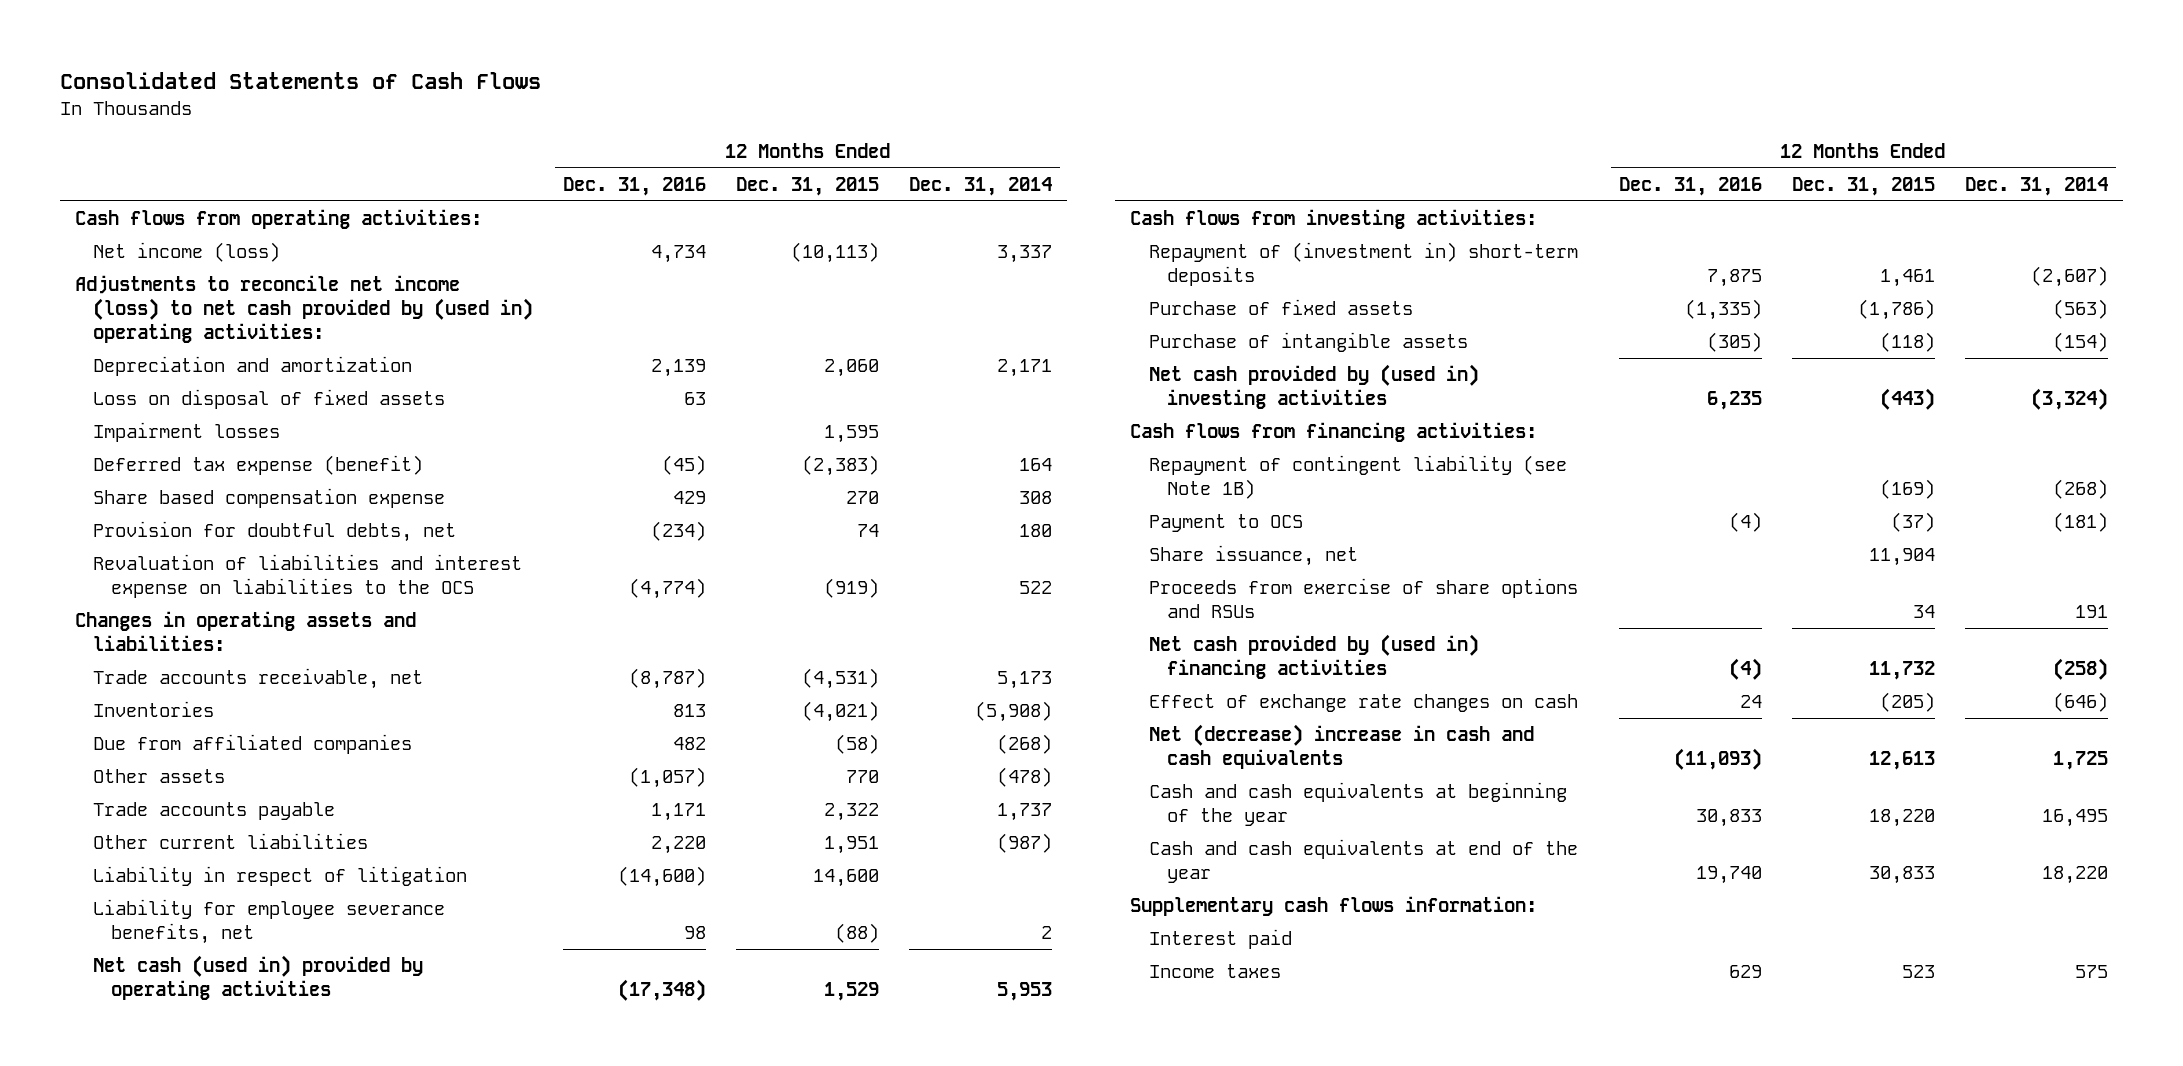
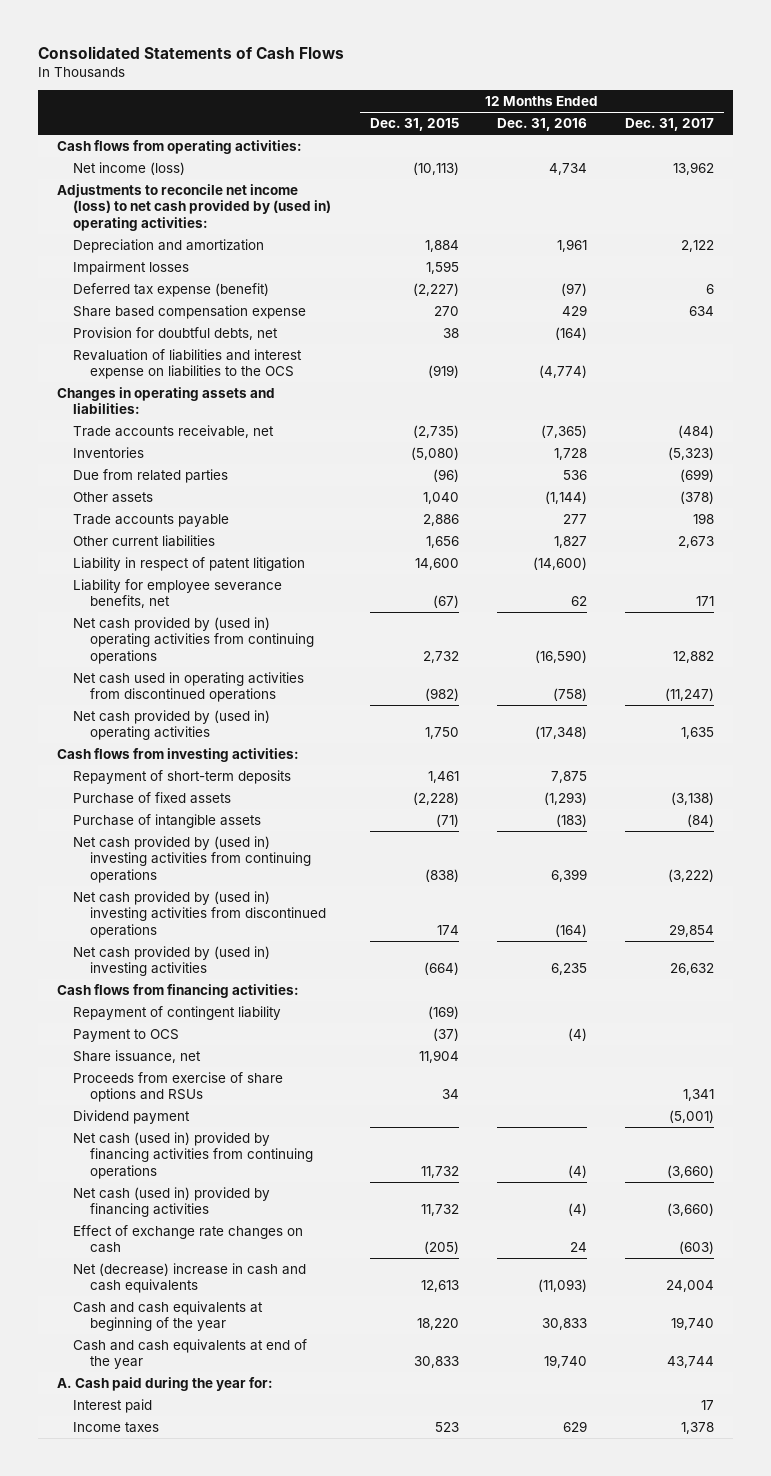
[909,176,1053,196] Dec. 31, 2014 -> none
none -> [625,118,715,132] Dec. 31, 2017
[92,389,445,410] Loss on disposal of fixed assets -> none
[651,359,707,378] 2,139 -> [557,238,588,252] 1,961
[824,359,880,378] 2,060 -> [424,239,459,252] 1,884
[662,455,707,476] (45) -> [561,282,588,296] (97)
[802,455,880,477] (2,383) -> [412,282,459,296] (2,227)
[651,521,707,542] (234) -> [555,326,588,340] (164)
[857,524,880,538] 74 -> [442,327,459,338] 38
[92,734,412,755] Due from affiliated companies -> none
[629,668,707,690] (8,787) -> [541,424,588,438] (7,365)
[802,668,880,690] (4,531) -> [412,424,459,438] (2,735)
[673,704,707,718] 813 -> [554,447,588,460] 1,728
[802,701,880,723] (4,021) -> [410,446,459,460] (5,080)
none -> [73,468,229,483] Due from related parties
[629,767,707,789] (1,057) -> [545,490,588,504] (1,144)
[846,770,880,784] 770 -> [422,491,459,504] 1,040
[651,803,707,822] 1,171 -> [563,513,588,524] 277
[824,803,880,822] 2,322 -> [422,513,459,526] 2,886
[651,836,707,855] 2,220 -> [554,535,588,548] 1,827
[824,836,880,855] 1,951 -> [425,535,459,548] 1,656
[92,866,467,887] Liability in respect of litigation -> [73,556,306,571] Liability in respect of patent litigation
[684,925,707,939] 98 -> [571,596,588,607] 62
[835,922,880,943] (88) -> [432,595,459,609] (67)
[92,955,423,1000] Net cash (used in) provided by operating activities -> [73,616,314,664] Net cash provided by (used in) operating activities from continuing operations
[618,978,707,1001] (17,348) -> [535,649,588,663] (16,590)
[824,981,880,1001] 1,529 -> [422,650,459,663] 2,732
none -> [73,671,305,703] Net cash used in operating activities from discontinued operations
none -> [73,709,271,741] Net cash provided by (used in) operating activities
[1148,242,1578,286] Repayment of (investment in) short-term deposits -> [73,769,292,784] Repayment of short-term deposits
[1684,299,1762,321] (1,335) -> [544,791,588,805] (1,293)
[1857,299,1935,321] (1,786) -> [412,791,459,805] (2,228)
[1706,332,1762,353] (305) -> [556,813,588,827] (183)
[1879,332,1935,353] (118) -> [435,813,459,827] (71)
none -> [73,835,311,883] Net cash provided by (used in) investing activities from continuing operations
none -> [73,890,326,938] Net cash provided by (used in) investing activities from discontinued operations
[1879,387,1935,410] (443) -> [423,962,459,976] (664)
[1148,455,1567,499] Repayment of contingent liability (see Note 1B) -> [73,1005,282,1020] Repayment of contingent liability
none -> [73,1109,191,1124] Dividend payment
[1148,634,1479,679] Net cash provided by (used in) financing activities -> [73,1131,313,1179] Net cash (used in) provided by financing activities from continuing operations
none -> [73,1186,271,1218] Net cash (used in) provided by financing activities
[1130,896,1538,917] Supplementary cash flows information: -> none
none -> [57,1376,274,1391] A. Cash paid during the year for:

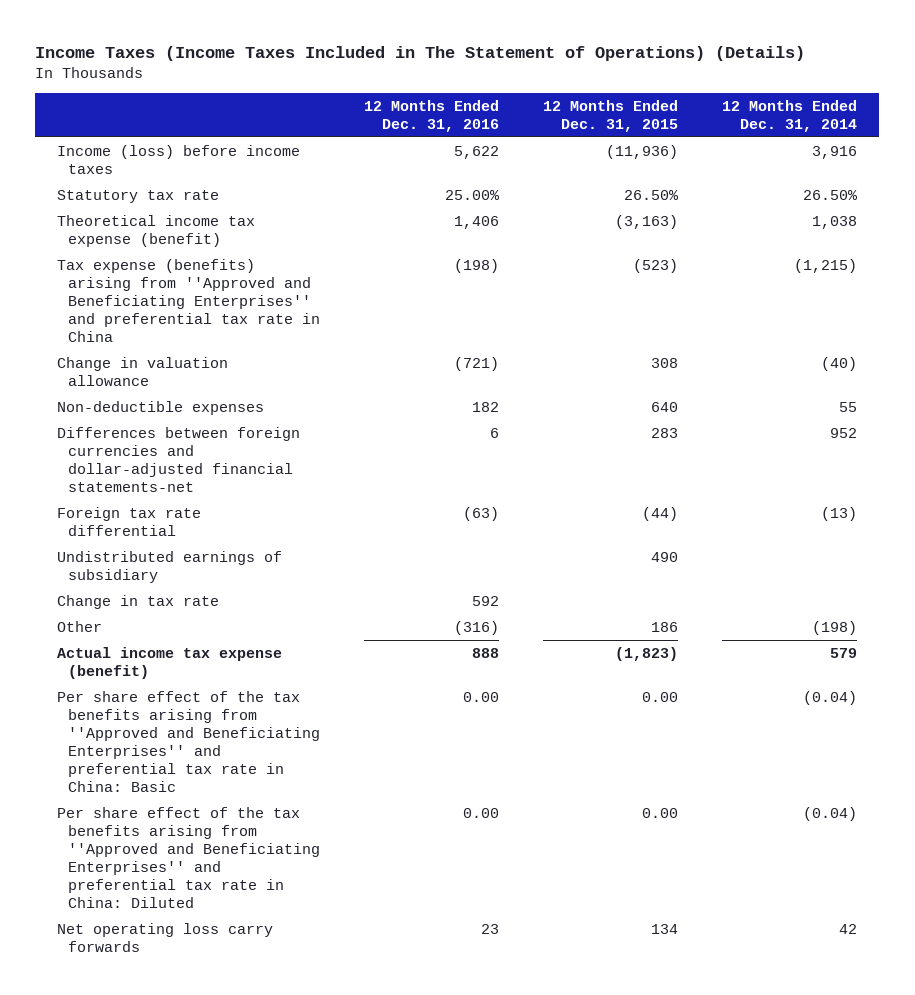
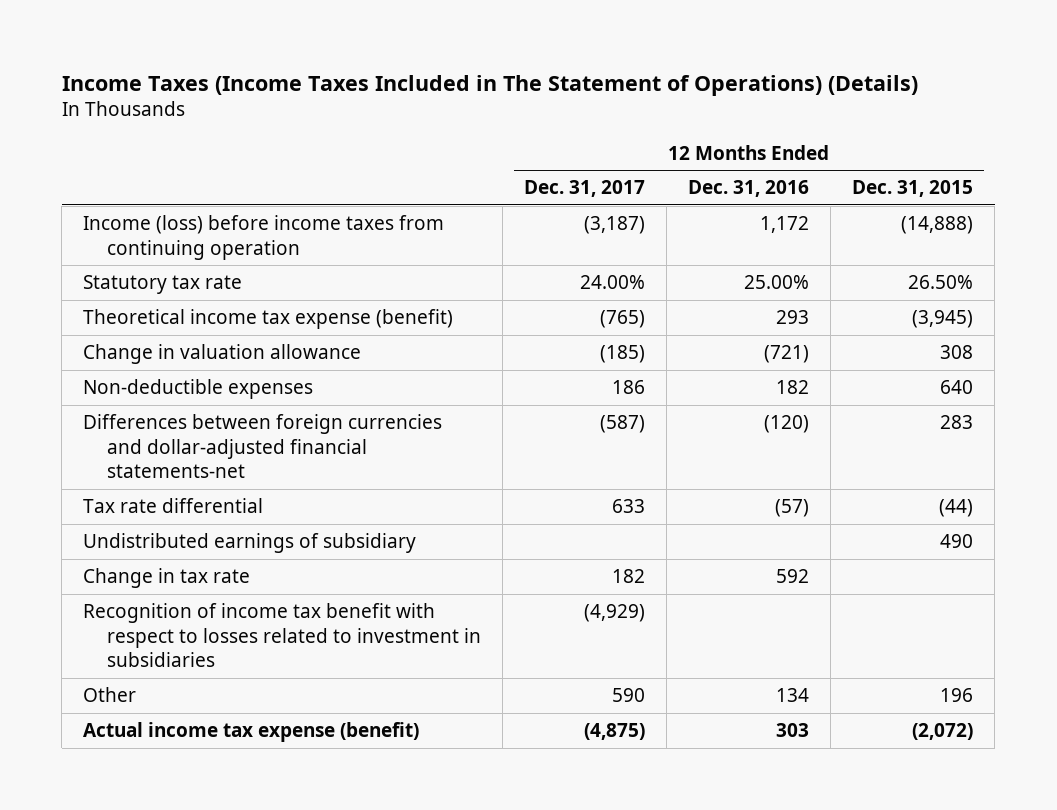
[722,99,858,132] 12 Months Ended Dec. 31, 2014 -> none
none -> [524,180,646,198] Dec. 31, 2017
[57,144,301,174] Income (loss) before income taxes -> [83,215,445,260] Income (loss) before income taxes from continuing operation
[453,145,499,159] 5,622 -> [760,216,810,234] 1,172
[606,144,679,159] (11,936) -> [901,216,974,235] (14,888)
[57,258,320,343] Tax expense (benefits) arising from ''Approved and Beneficiating Enterprises'' and preferential tax rate in China -> none
[453,215,499,229] 1,406 -> [776,310,810,325] 293
[615,214,679,229] (3,163) -> [912,310,974,329] (3,945)
[489,427,499,438] 6 -> [764,415,810,434] (120)
[57,506,202,536] Foreign tax rate differential -> [83,498,264,514] Tax rate differential
[462,506,499,521] (63) -> [775,499,810,518] (57)
[57,690,320,793] Per share effect of the tax benefits arising from ''Approved and Beneficiating Enterprises'' and preferential tax rate in China: Basic -> none
[57,806,320,909] Per share effect of the tax benefits arising from ''Approved and Beneficiating Enterprises'' and preferential tax rate in China: Diluted -> none
[57,922,274,952] Net operating loss carry forwards -> none
none -> [83,603,482,668] Recognition of income tax benefit with respect to losses related to investment in subsidiaries
[453,620,499,635] (316) -> [776,688,810,703] 134
[651,621,679,632] 186 -> [940,688,974,703] 196
[471,647,499,658] 888 -> [776,723,810,738] 303
[615,646,679,661] (1,823) -> [912,723,974,741] (2,072)

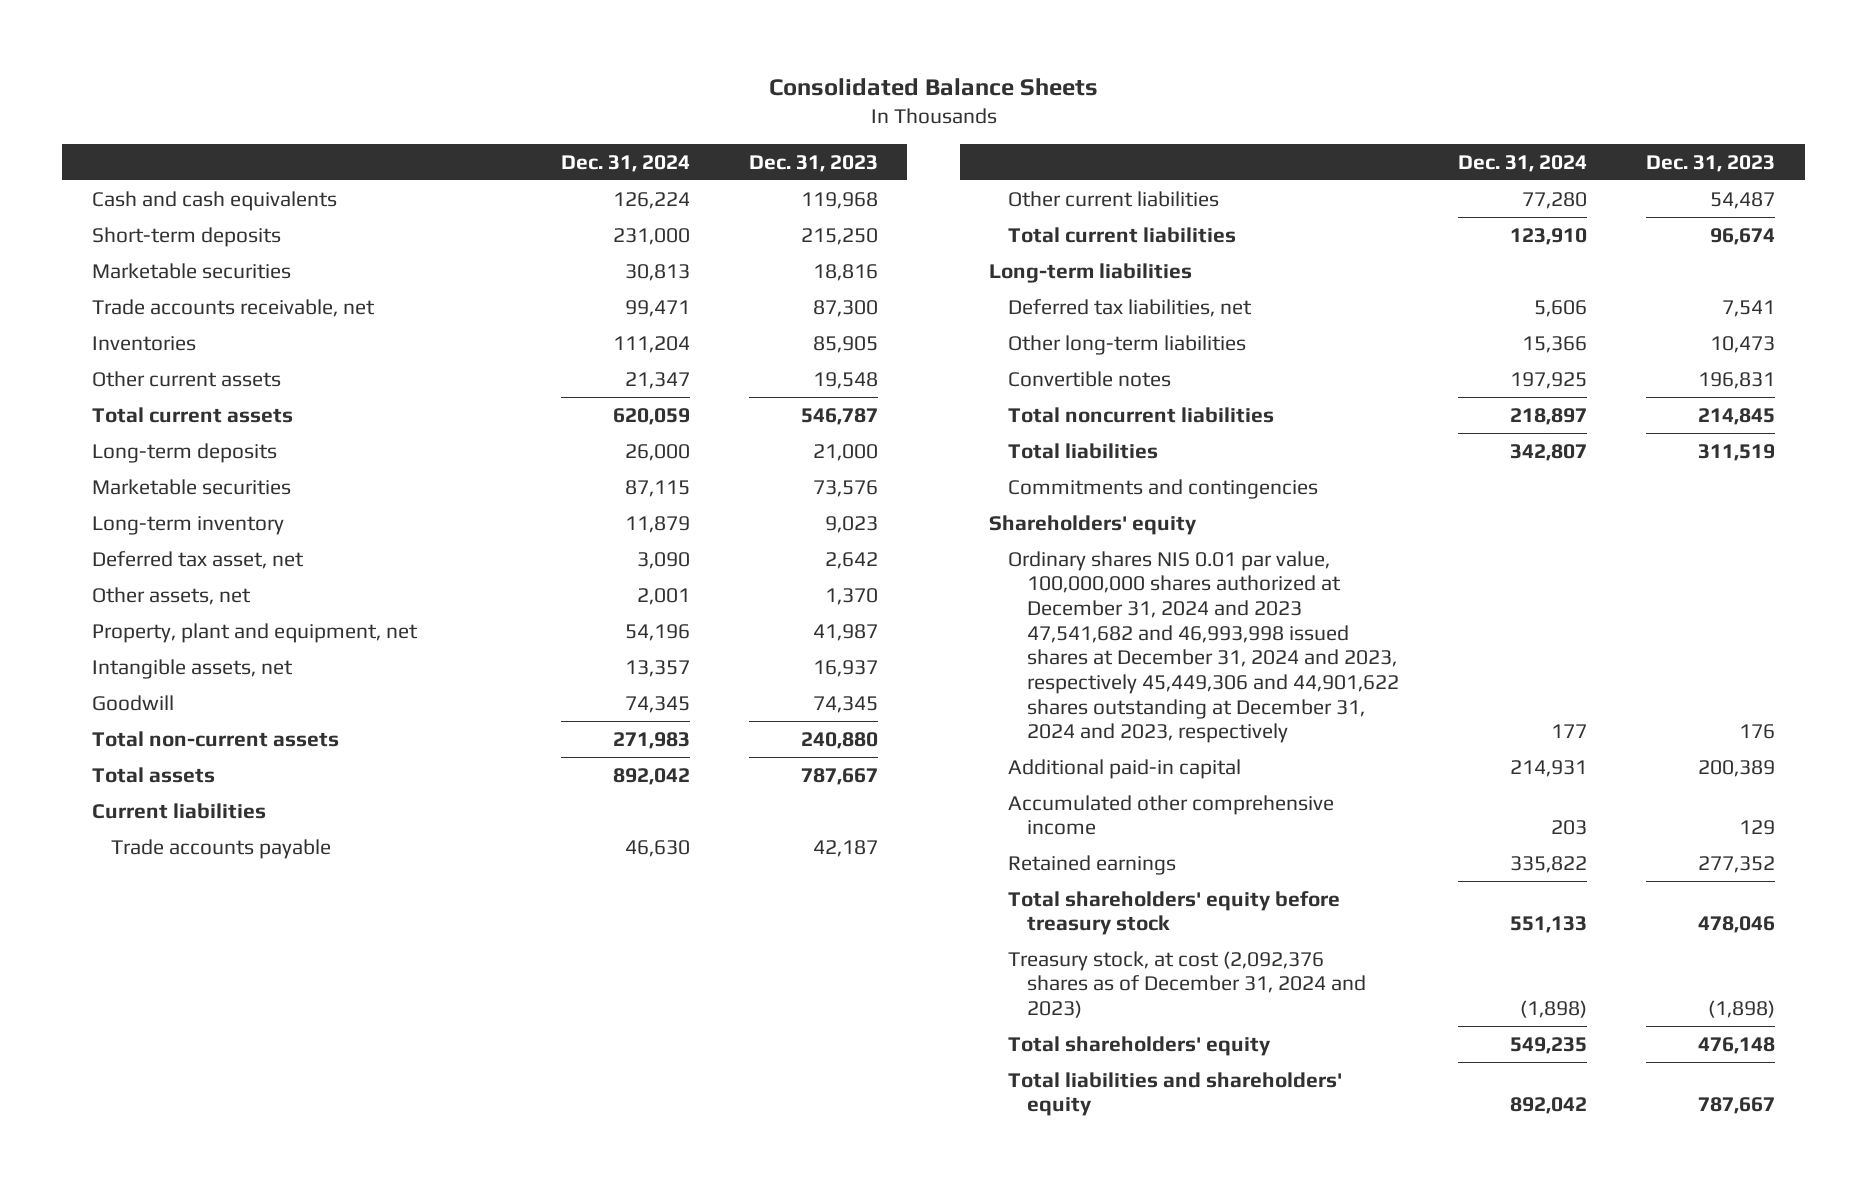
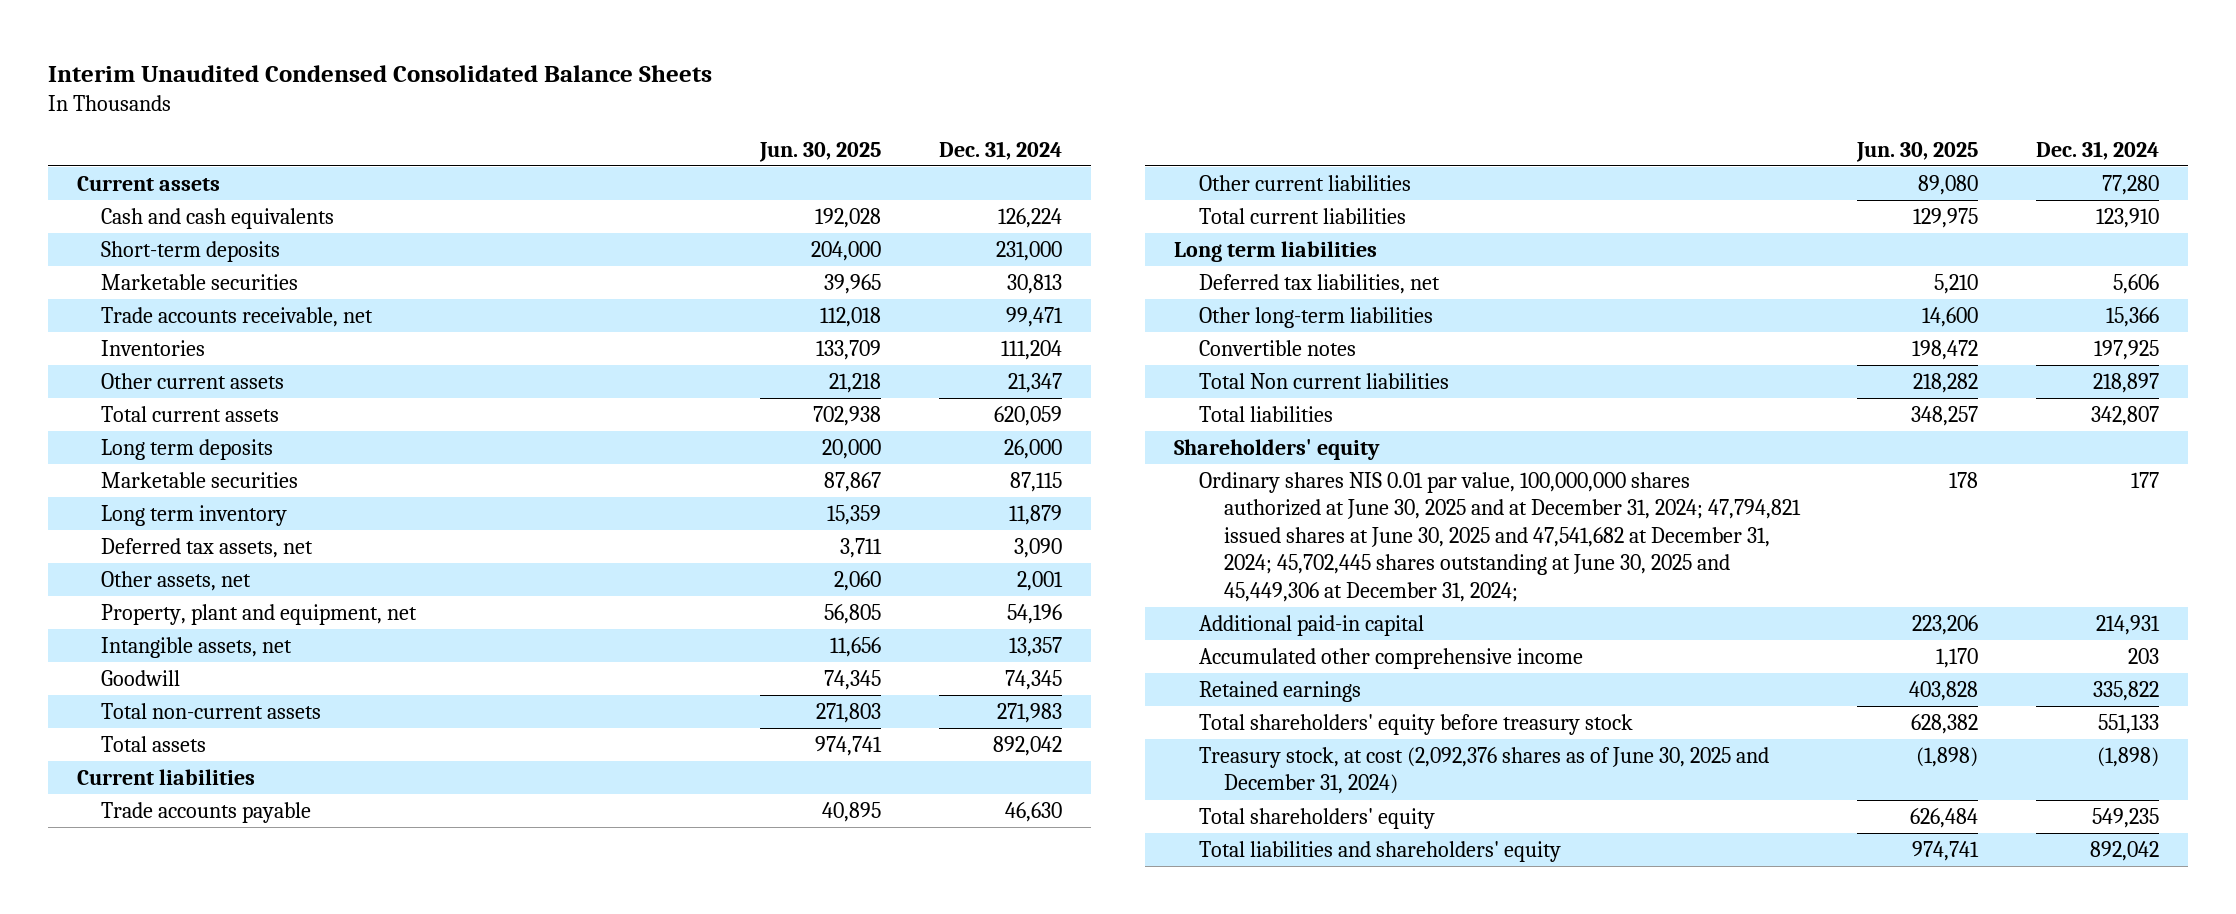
[768,77,1098,96] Consolidated Balance Sheets -> [47,64,712,82] Interim Unaudited Condensed Consolidated Balance Sheets
[748,154,878,172] Dec. 31, 2023 -> none
none -> [758,141,881,162] Jun. 30, 2025
none -> [76,175,220,191] Current assets
[91,442,277,463] Long-term deposits -> [101,438,274,460] Long term deposits
[91,515,284,535] Long-term inventory -> [101,504,288,526] Long term inventory
[91,550,304,569] Deferred tax asset, net -> [101,537,314,558] Deferred tax assets, net
[989,262,1193,283] Long-term liabilities -> [1174,240,1378,262] Long term liabilities
[1008,406,1275,423] Total noncurrent liabilities -> [1198,372,1449,389] Total Non current liabilities
[1008,478,1319,499] Commitments and contingencies -> none
[1008,550,1400,744] Ordinary shares NIS 0.01 par value, 100,000,000 shares authorized at December 31, 2024 and 2023 47,541,682 and 46,993,998 issued shares at December 31, 2024 and 2023, respectively 45,449,306 and 44,901,622 shares outstanding at December 31, 2024 and 2023, respectively -> [1198,471,1801,602] Ordinary shares NIS 0.01 par value, 100,000,000 shares authorized at June 30, 2025 and at December 31, 2024; 47,794,821 issued shares at June 30, 2025 and 47,541,682 at December 31, 2024; 45,702,445 shares outstanding at June 30, 2025 and 45,449,306 at December 31, 2024;
[1008,950,1367,1018] Treasury stock, at cost (2,092,376 shares as of December 31, 2024 and 2023) -> [1198,746,1769,795] Treasury stock, at cost (2,092,376 shares as of June 30, 2025 and December 31, 2024)

